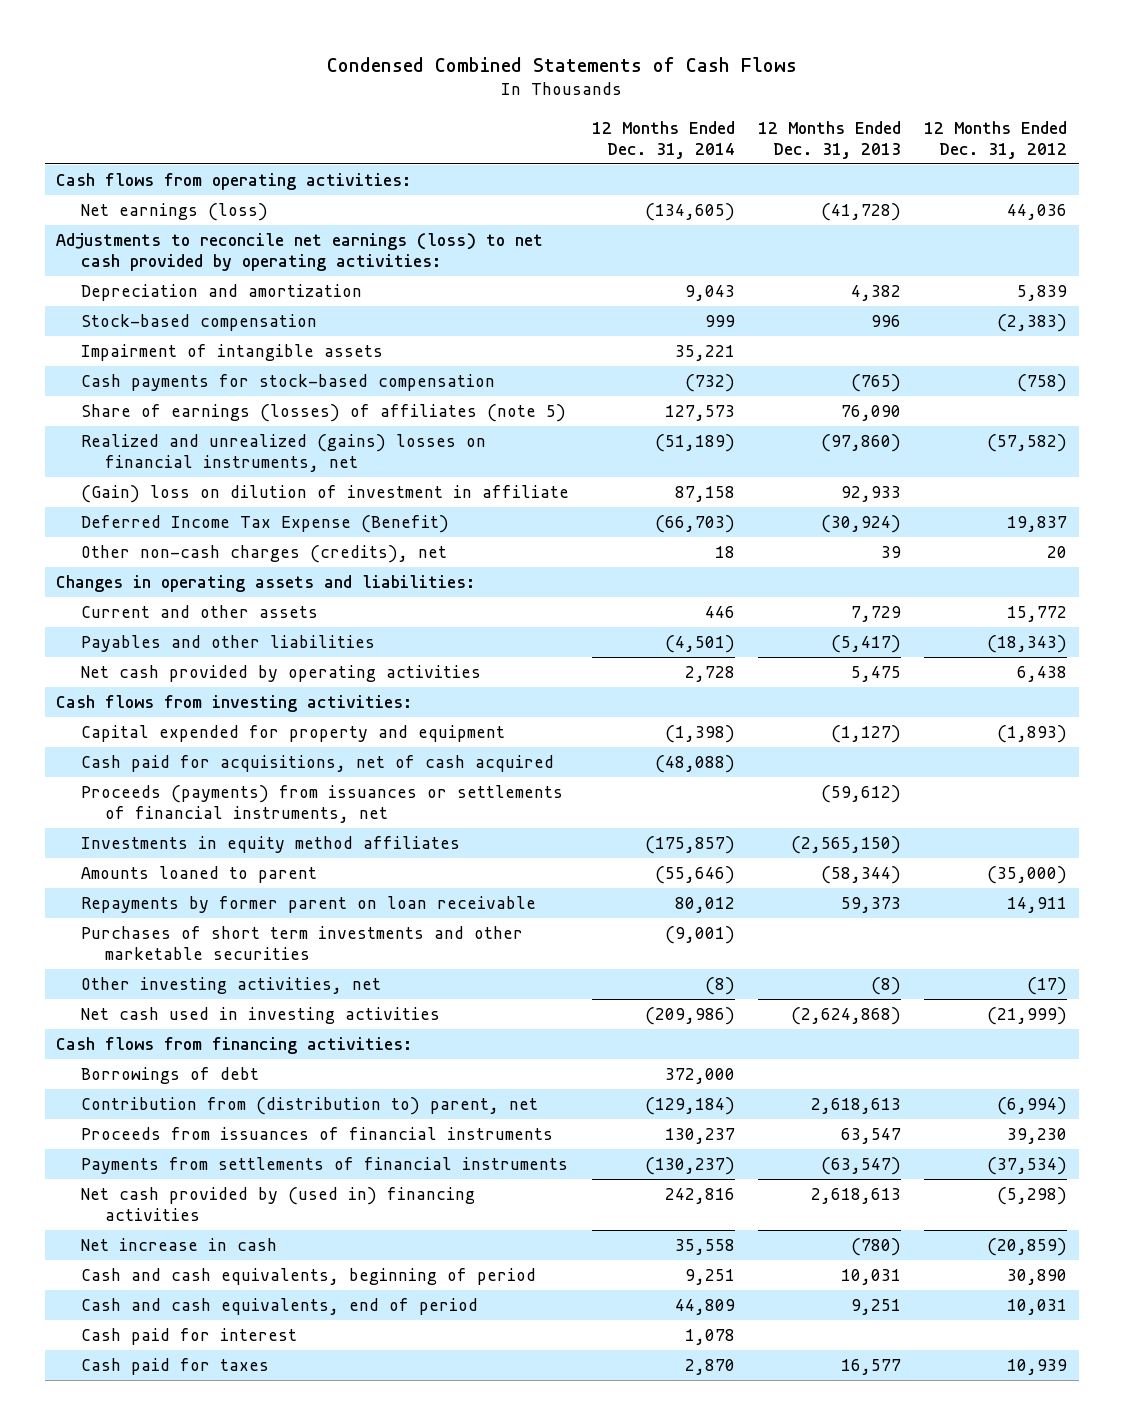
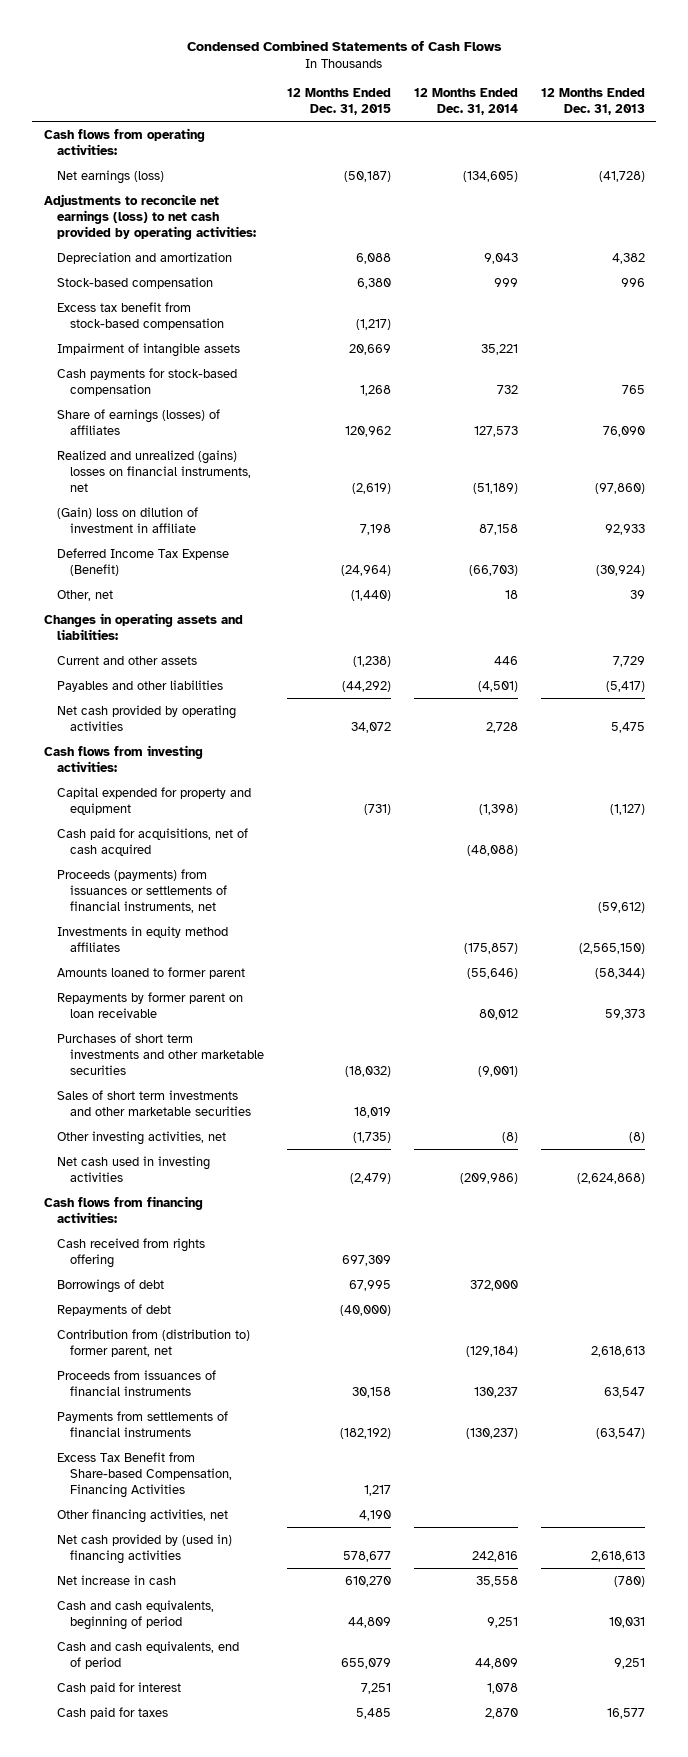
[924,120,1068,159] 12 Months Ended Dec. 31, 2012 -> none
none -> [287,88,392,116] 12 Months Ended Dec. 31, 2015
none -> [56,301,225,330] Excess tax benefit from stock-based compensation
[684,374,735,393] (732) -> [496,384,518,394] 732
[851,374,902,393] (765) -> [621,384,645,394] 765
[80,404,566,423] Share of earnings (losses) of affiliates (note 5) -> [56,408,220,435] Share of earnings (losses) of affiliates
[80,545,447,564] Other non-cash charges (credits), net -> [56,589,113,601] Other, net
[80,866,317,884] Amounts loaned to parent -> [56,966,245,979] Amounts loaned to former parent
none -> [56,1089,252,1116] Sales of short term investments and other marketable securities
none -> [56,1237,205,1268] Cash received from rights offering
none -> [56,1303,171,1316] Repayments of debt
[80,1097,538,1116] Contribution from (distribution to) parent, net -> [56,1328,250,1357] Contribution from (distribution to) former parent, net
none -> [56,1451,233,1498] Excess Tax Benefit from Share-based Compensation, Financing Activities
none -> [56,1508,228,1523] Other financing activities, net

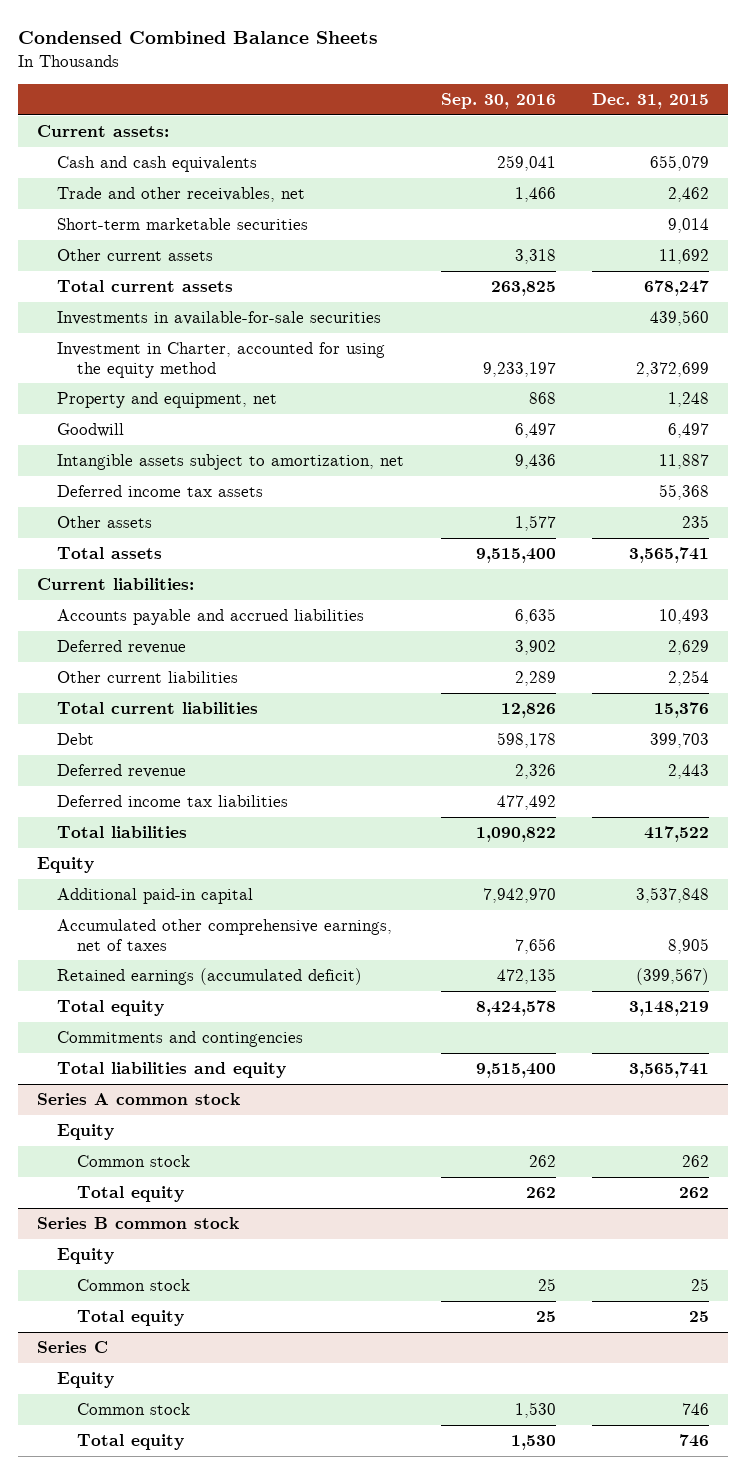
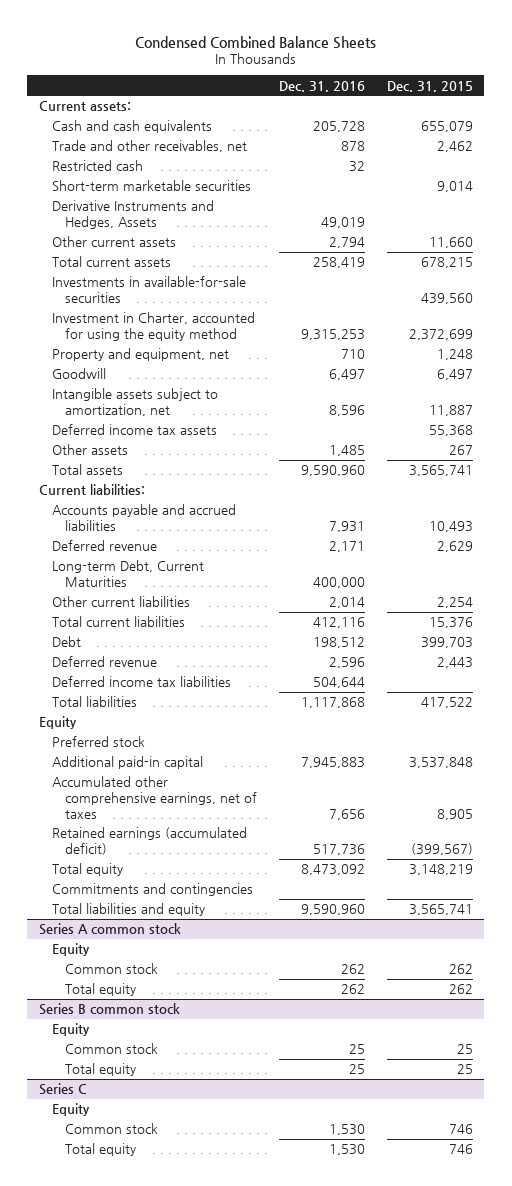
[440,92,556,109] Sep. 30, 2016 -> none
none -> [278,80,365,92] Dec. 31, 2016
none -> [51,160,143,172] Restricted cash
none -> [51,200,214,229] Derivative Instruments and Hedges, Assets
[659,249,710,265] 11,692 -> [429,237,474,249] 11,660
[644,280,710,297] 678,247 -> [421,257,474,269] 678,215
[682,515,710,529] 235 -> [449,445,474,456] 267
none -> [51,560,204,587] Long-term Debt, Current Maturities
none -> [51,736,145,748] Preferred stock

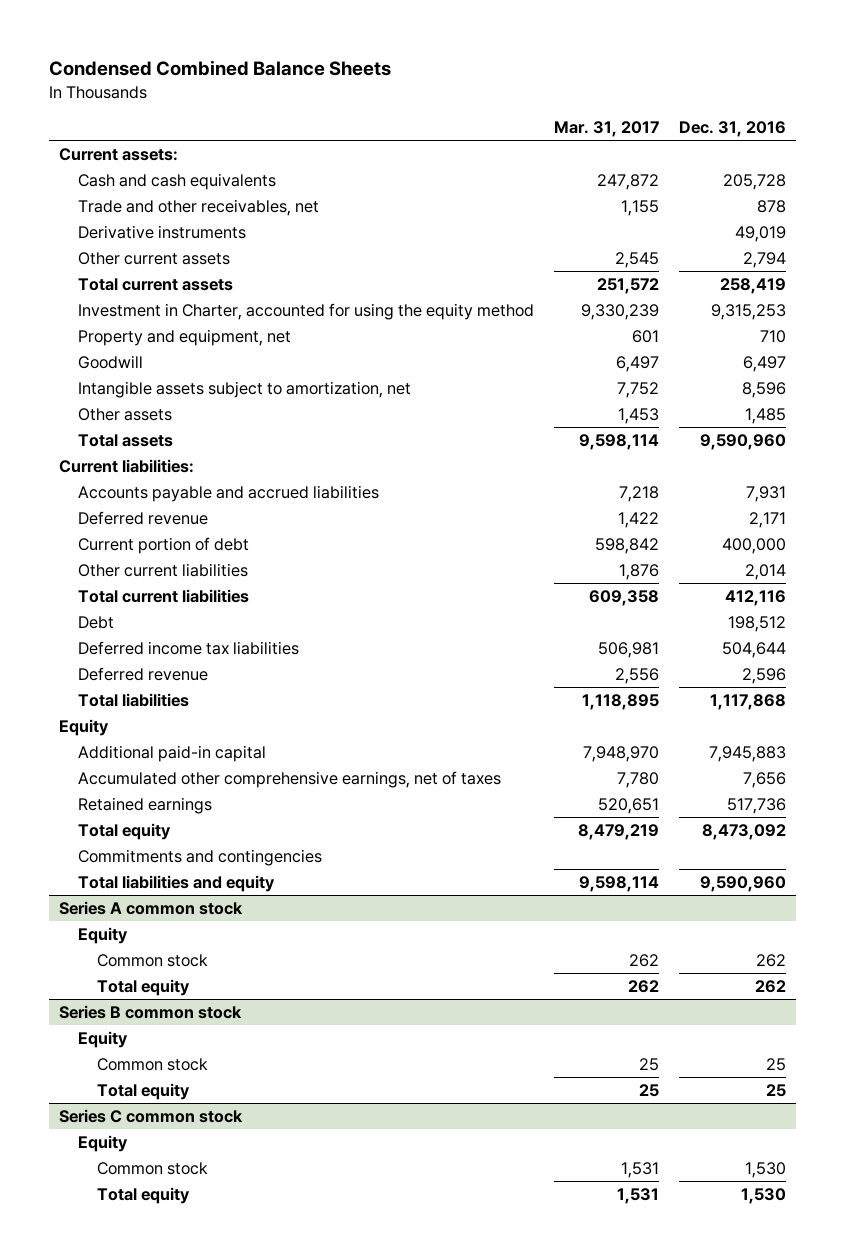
[387,80,474,92] Dec. 31, 2015 -> none
none -> [554,121,660,138] Mar. 31, 2017
[51,160,143,172] Restricted cash -> none
[51,180,251,192] Short-term marketable securities -> none
[51,200,214,229] Derivative Instruments and Hedges, Assets -> [78,225,247,240] Derivative instruments
[51,276,246,303] Investments in available-for-sale securities -> none
[51,424,217,436] Deferred income tax assets -> none
[51,560,204,587] Long-term Debt, Current Maturities -> [78,537,250,555] Current portion of debt
[51,656,157,668] Deferred revenue -> [78,667,209,682] Deferred revenue
[51,736,145,748] Preferred stock -> none
[51,827,247,855] Retained earnings (accumulated deficit) -> [78,797,213,815] Retained earnings
[38,1083,87,1096] Series C -> [59,1109,244,1124] Series C common stock

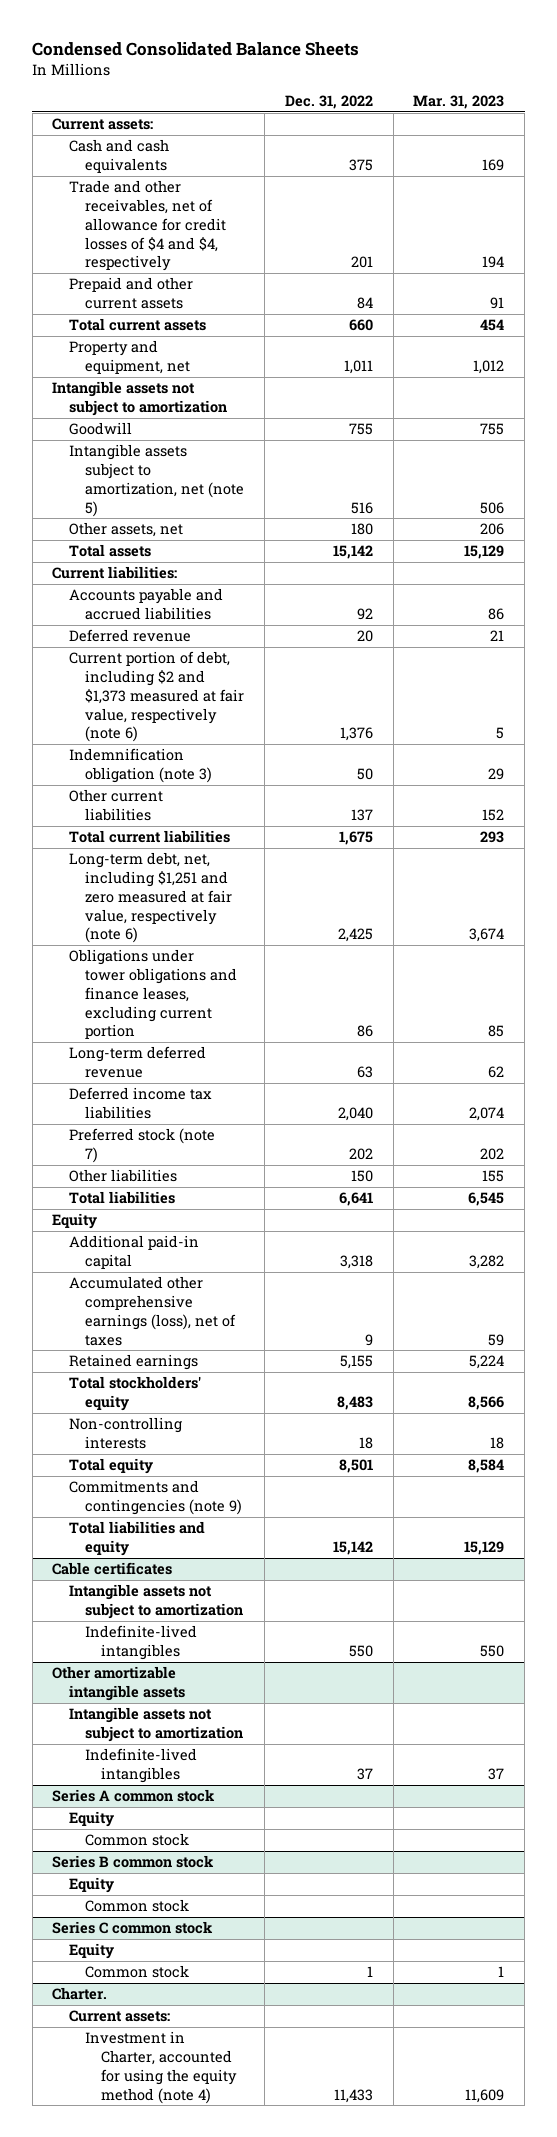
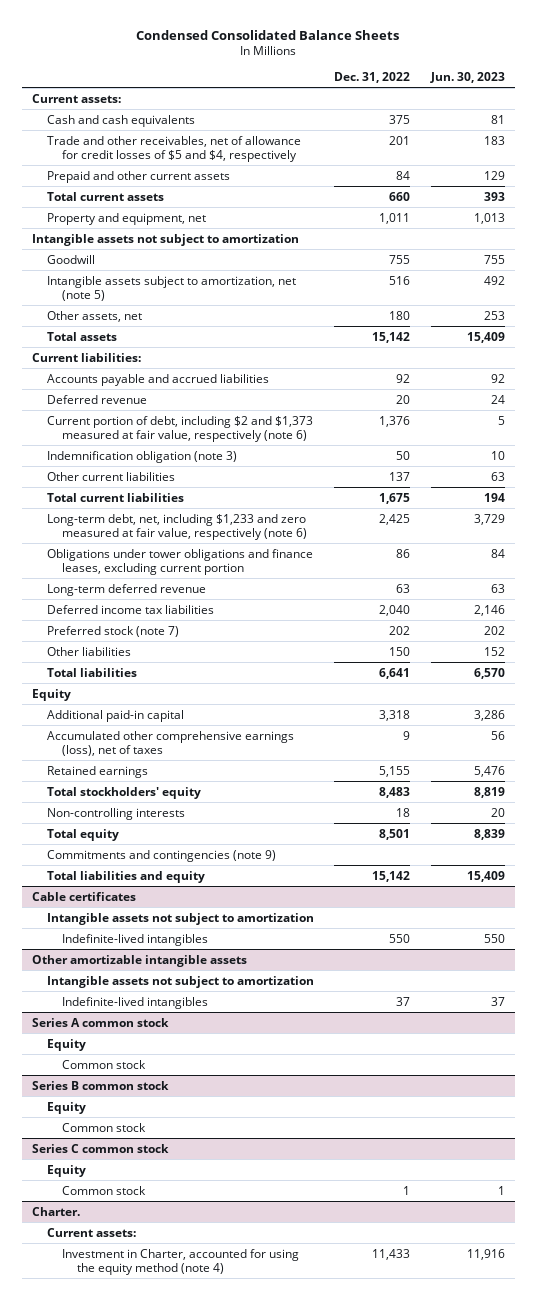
[413,94,505,109] Mar. 31, 2023 -> none
none -> [429,71,505,83] Jun. 30, 2023
[68,180,227,272] Trade and other receivables, net of allowance for credit losses of $4 and $4, respectively -> [47,135,302,162] Trade and other receivables, net of allowance for credit losses of $5 and $4, respectively
[68,852,233,944] Long-term debt, net, including $1,251 and zero measured at fair value, respectively (note 6) -> [47,513,308,540] Long-term debt, net, including $1,233 and zero measured at fair value, respectively (note 6)

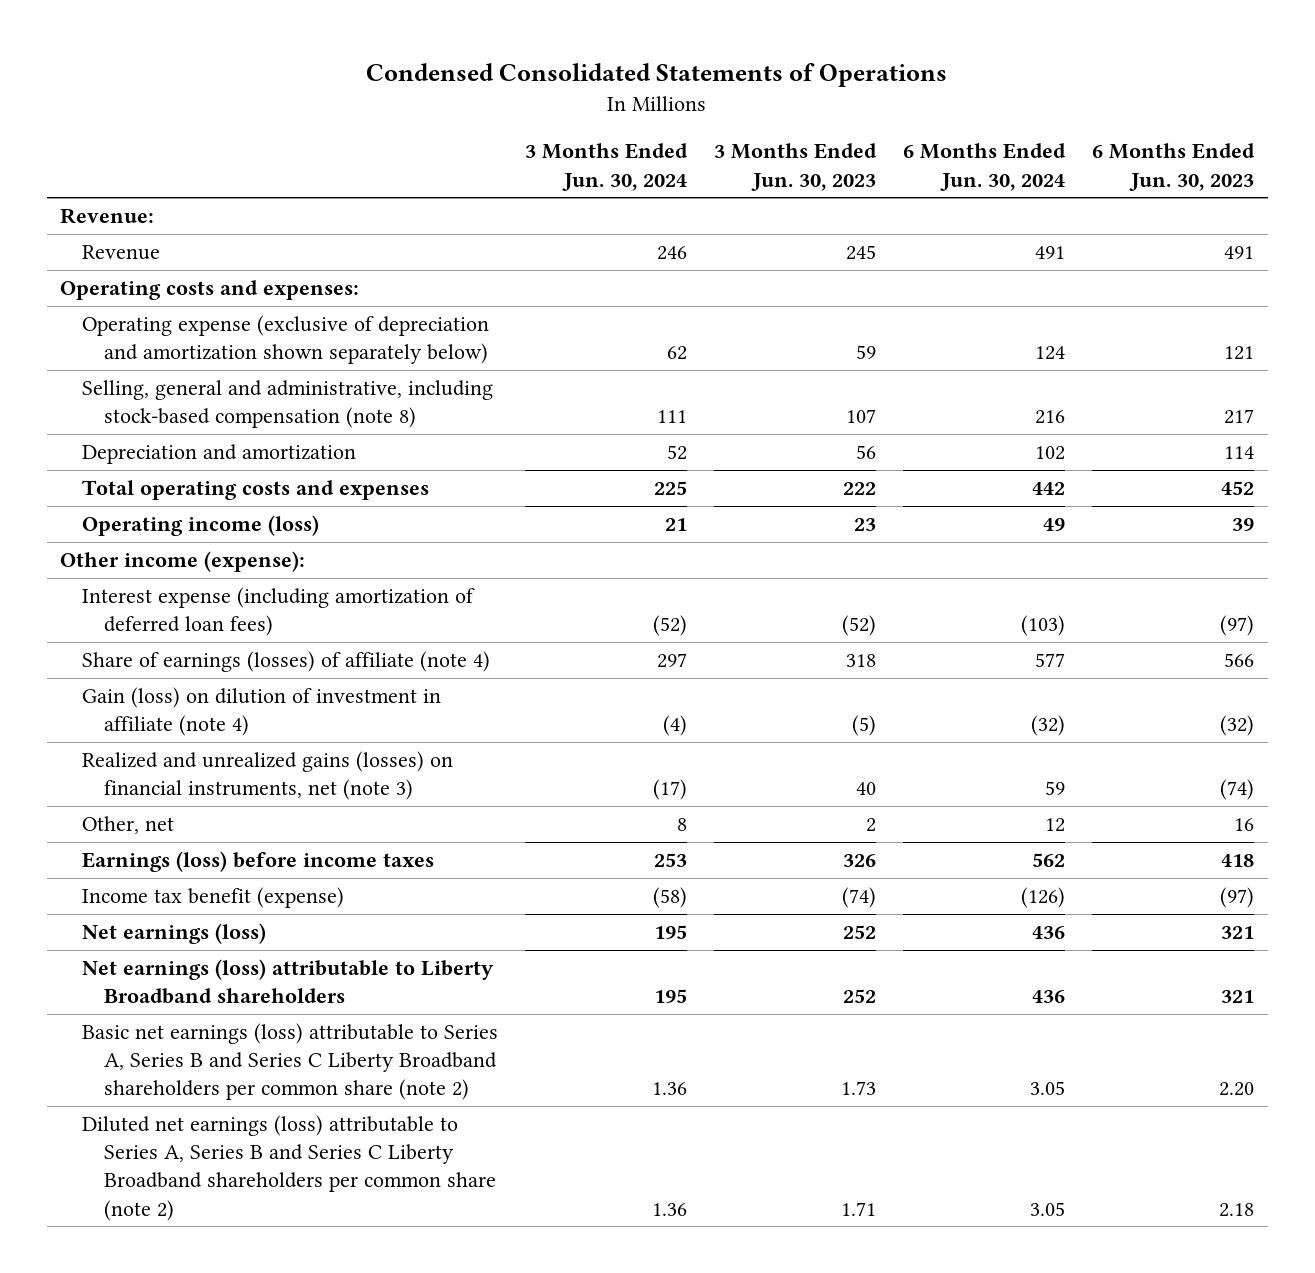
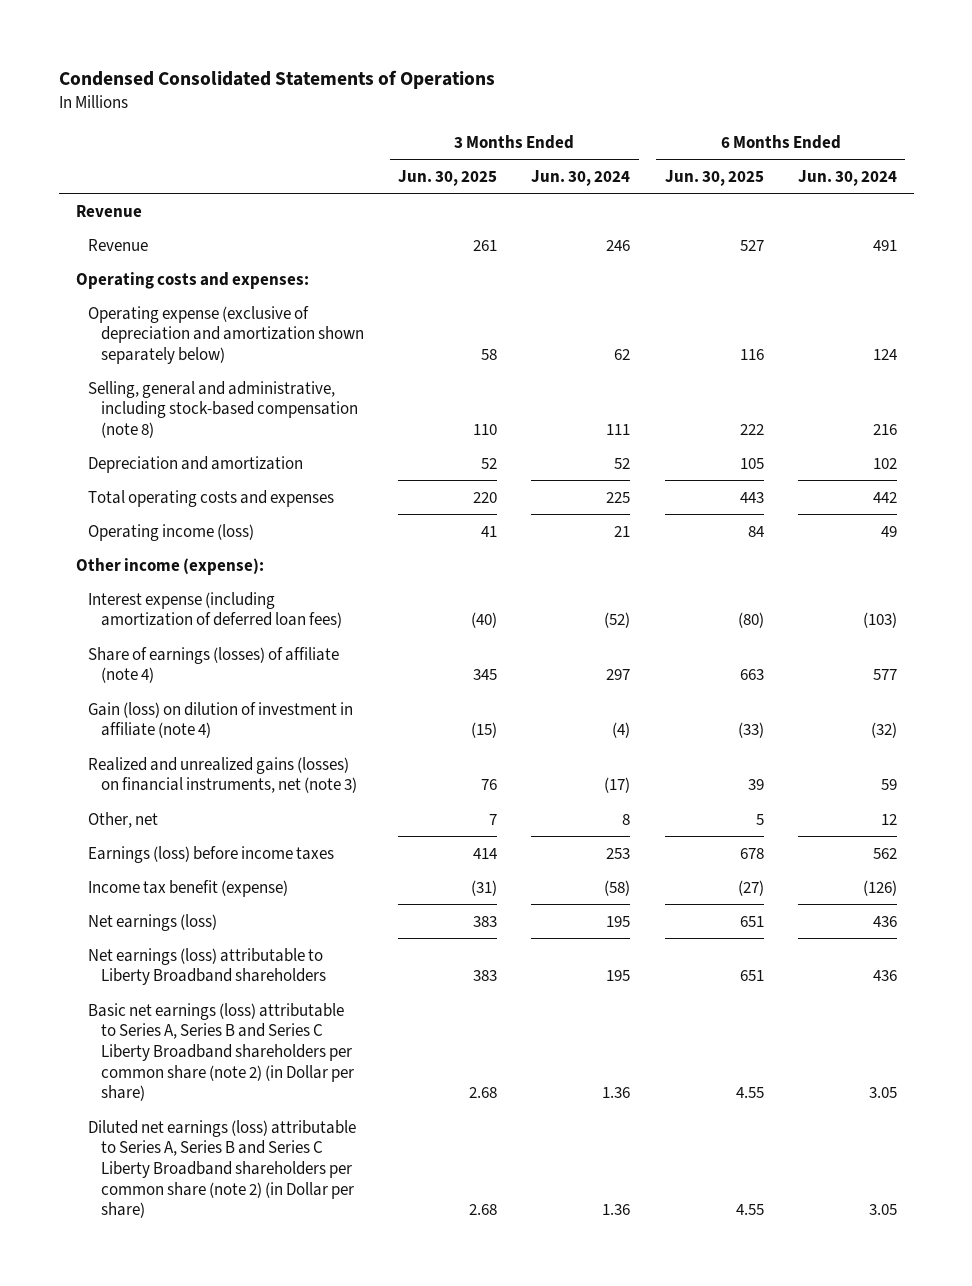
[714,143,878,191] 3 Months Ended Jun. 30, 2023 -> none
[1092,143,1256,191] 6 Months Ended Jun. 30, 2023 -> none
none -> [398,169,498,186] Jun. 30, 2025
none -> [664,169,764,186] Jun. 30, 2025
[60,208,155,225] Revenue: -> [75,204,142,217] Revenue
[82,1023,499,1101] Basic net earnings (loss) attributable to Series A, Series B and Series C Liberty Broadband shareholders per common share (note 2) -> [88,1002,354,1102] Basic net earnings (loss) attributable to Series A, Series B and Series C Liberty Broadband shareholders per common share (note 2) (in Dollar per share)
[82,1115,497,1221] Diluted net earnings (loss) attributable to Series A, Series B and Series C Liberty Broadband shareholders per common share (note 2) -> [88,1119,357,1219] Diluted net earnings (loss) attributable to Series A, Series B and Series C Liberty Broadband shareholders per common share (note 2) (in Dollar per share)

